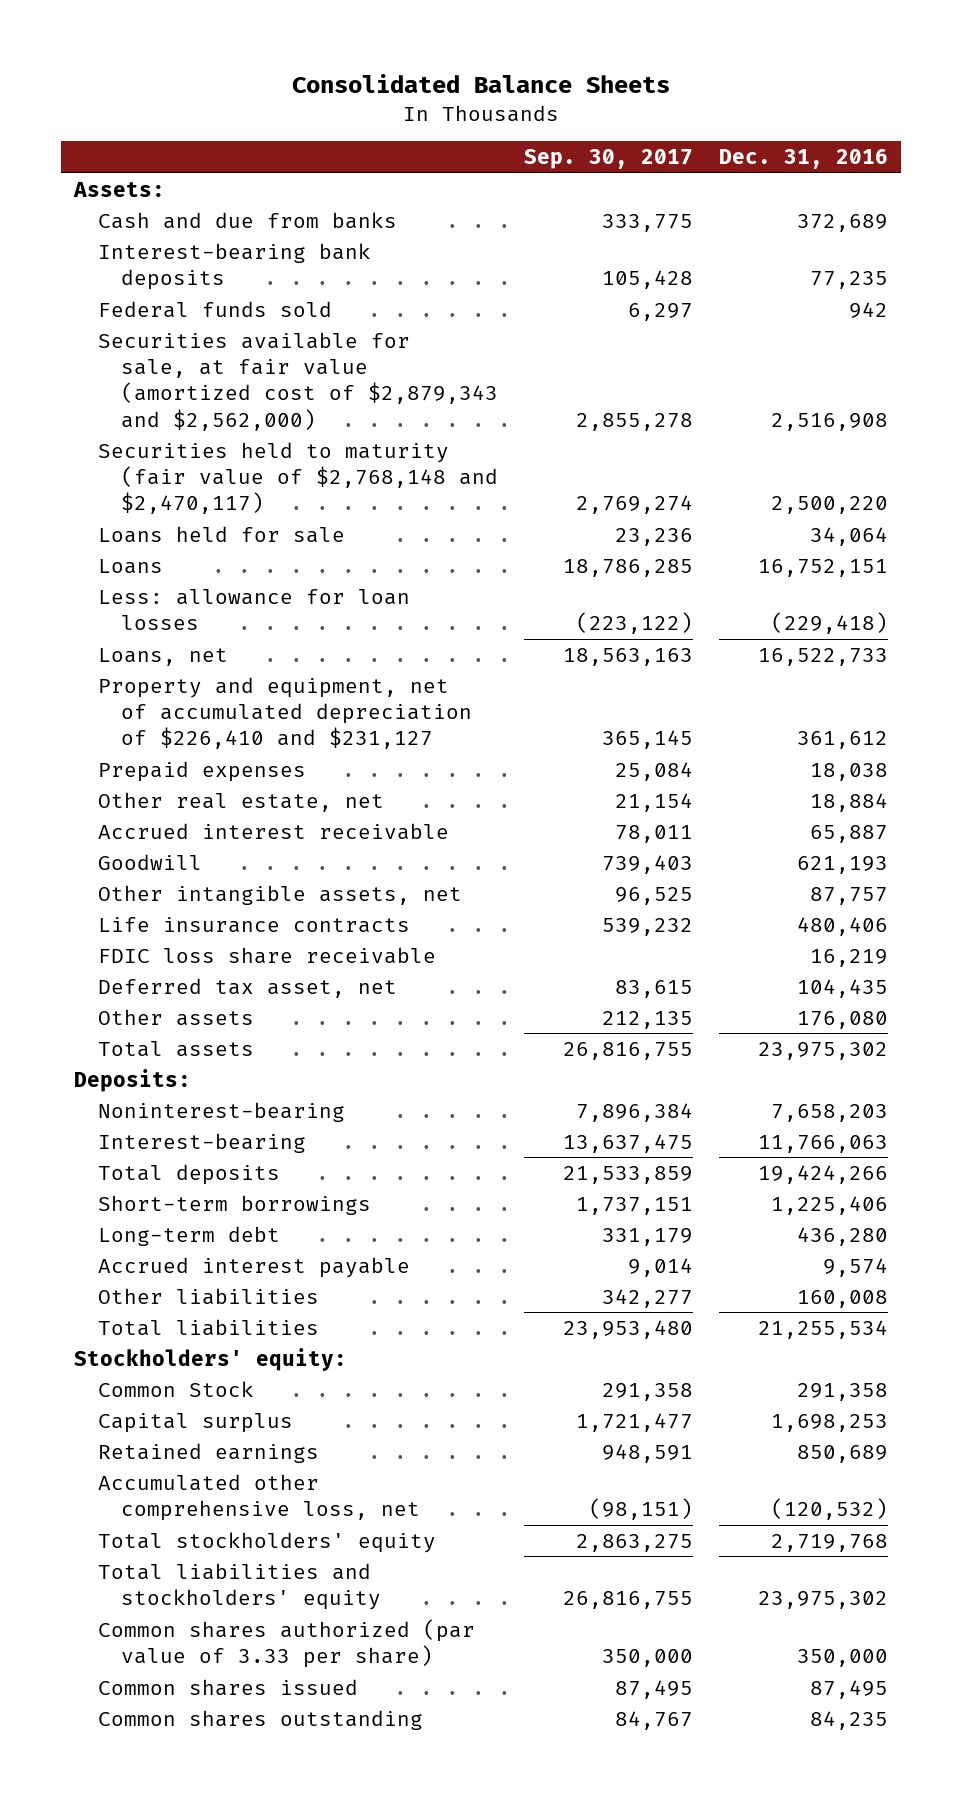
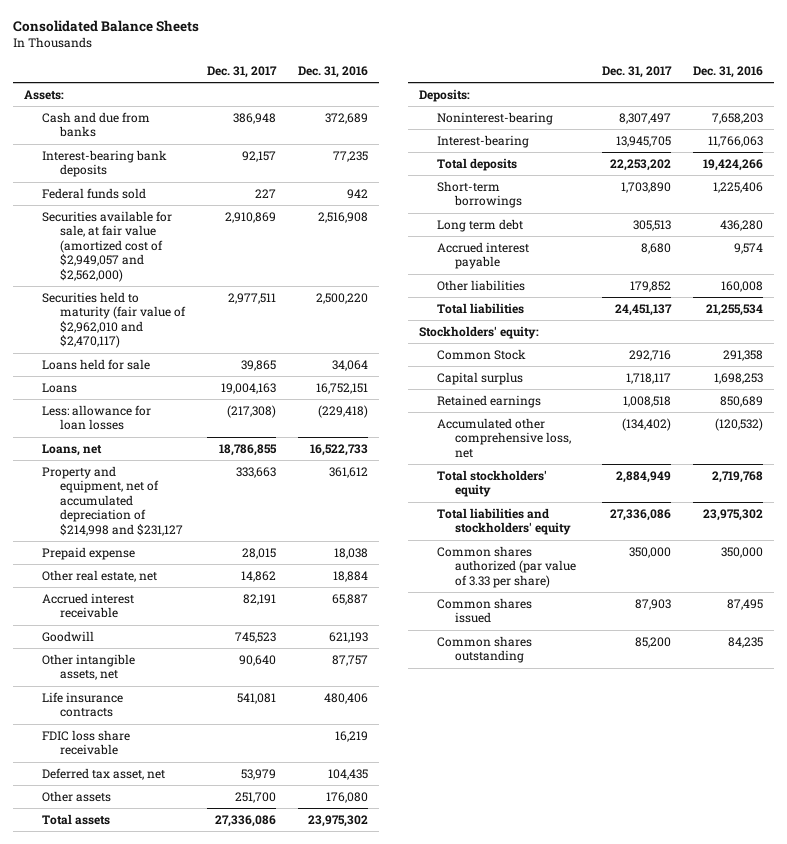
[523,149,693,170] Sep. 30, 2017 -> none
none -> [206,65,277,78] Dec. 31, 2017
[97,331,499,431] Securities available for sale, at fair value (amortized cost of $2,879,343 and $2,562,000) -> [41,210,172,282] Securities available for sale, at fair value (amortized cost of $2,949,057 and $2,562,000)
[97,441,499,515] Securities held to maturity (fair value of $2,768,148 and $2,470,117) -> [41,291,186,349] Securities held to maturity (fair value of $2,962,010 and $2,470,117)
[97,676,473,750] Property and equipment, net of accumulated depreciation of $226,410 and $231,127 -> [41,465,183,536] Property and equipment, net of accumulated depreciation of $214,998 and $231,127
[97,760,306,782] Prepaid expenses -> [41,546,135,560] Prepaid expense
[97,1225,280,1246] Long-term debt -> [437,218,524,232] Long term debt

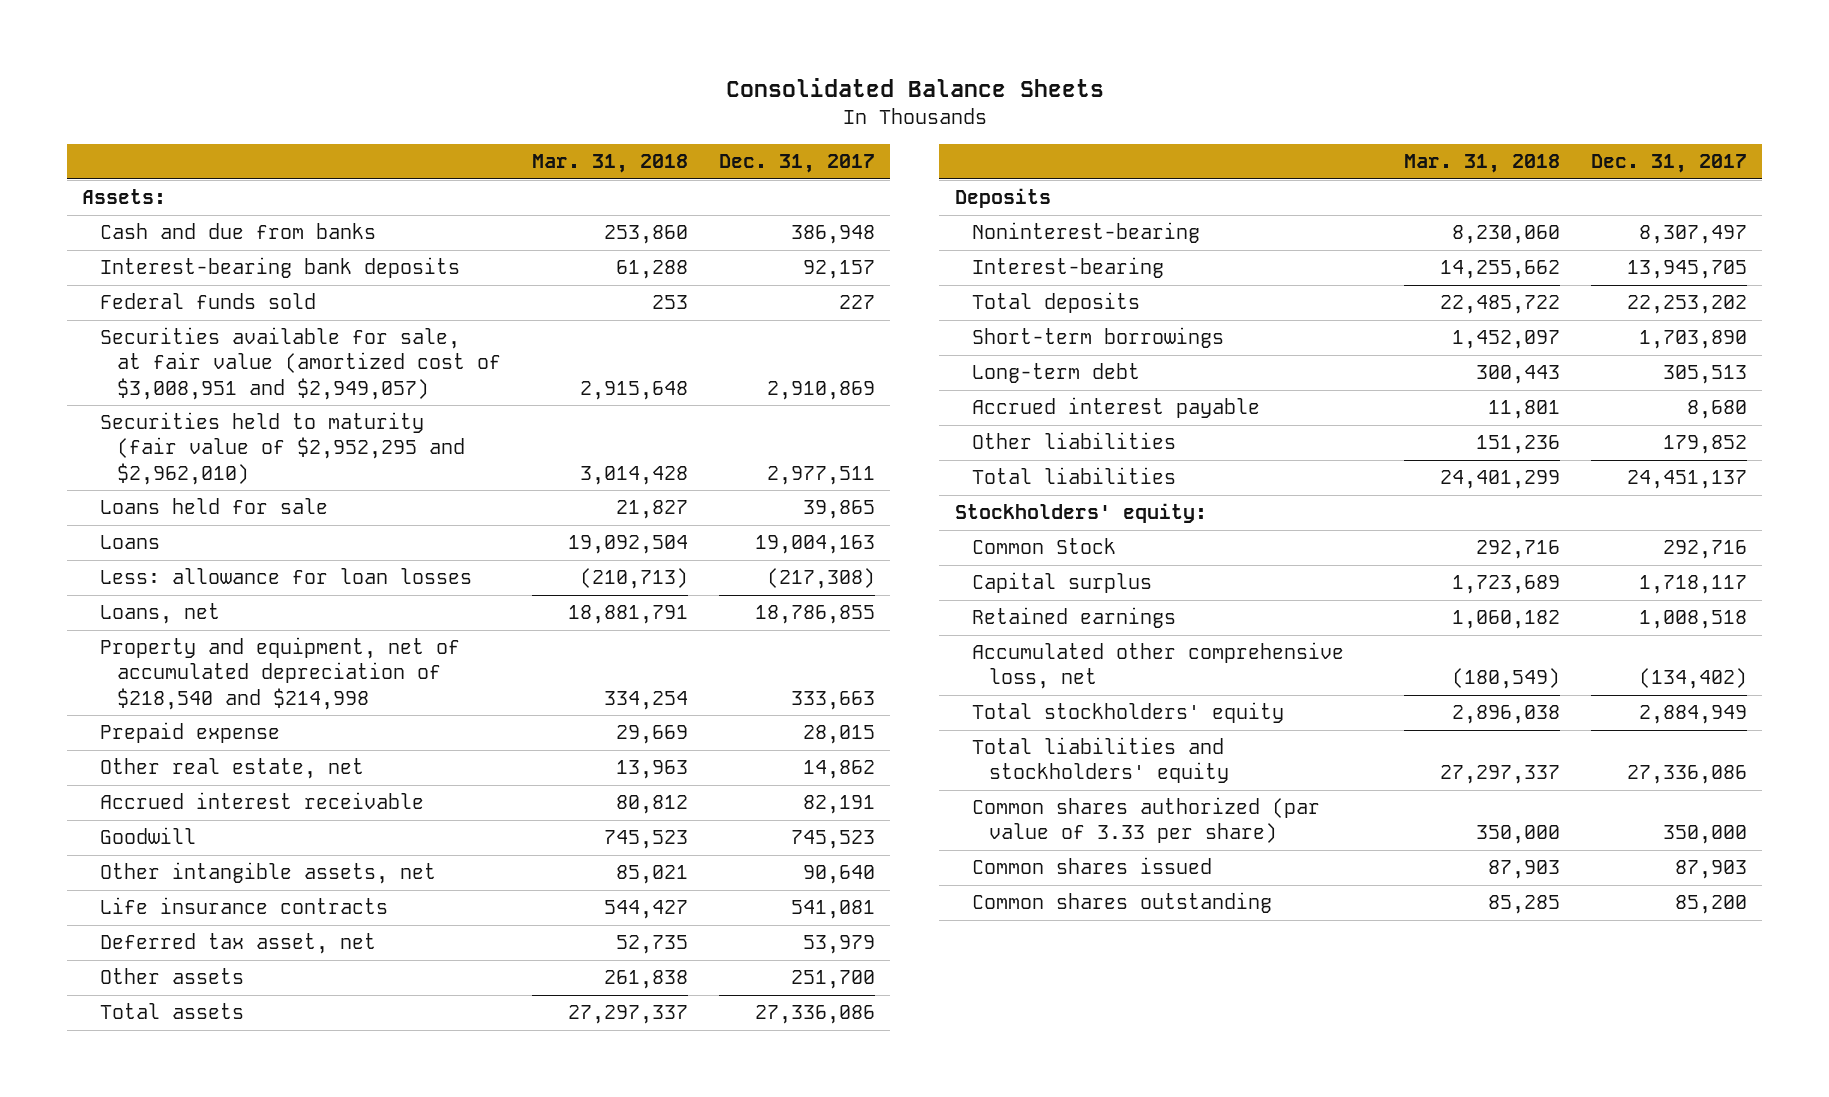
[297,65,368,78] Dec. 31, 2016 -> none
none -> [531,153,688,173] Mar. 31, 2018
[41,210,172,282] Securities available for sale, at fair value (amortized cost of $2,949,057 and $2,562,000) -> [99,327,501,400] Securities available for sale, at fair value (amortized cost of $3,008,951 and $2,949,057)
[41,291,186,349] Securities held to maturity (fair value of $2,962,010 and $2,470,117) -> [99,412,465,485] Securities held to maturity (fair value of $2,952,295 and $2,962,010)
[41,465,183,536] Property and equipment, net of accumulated depreciation of $214,998 and $231,127 -> [99,637,460,710] Property and equipment, net of accumulated depreciation of $218,540 and $214,998
[41,729,130,756] FDIC loss share receivable -> none
[419,88,471,102] Deposits: -> [954,188,1051,209] Deposits
[437,218,524,232] Long term debt -> [971,363,1140,384] Long-term debt

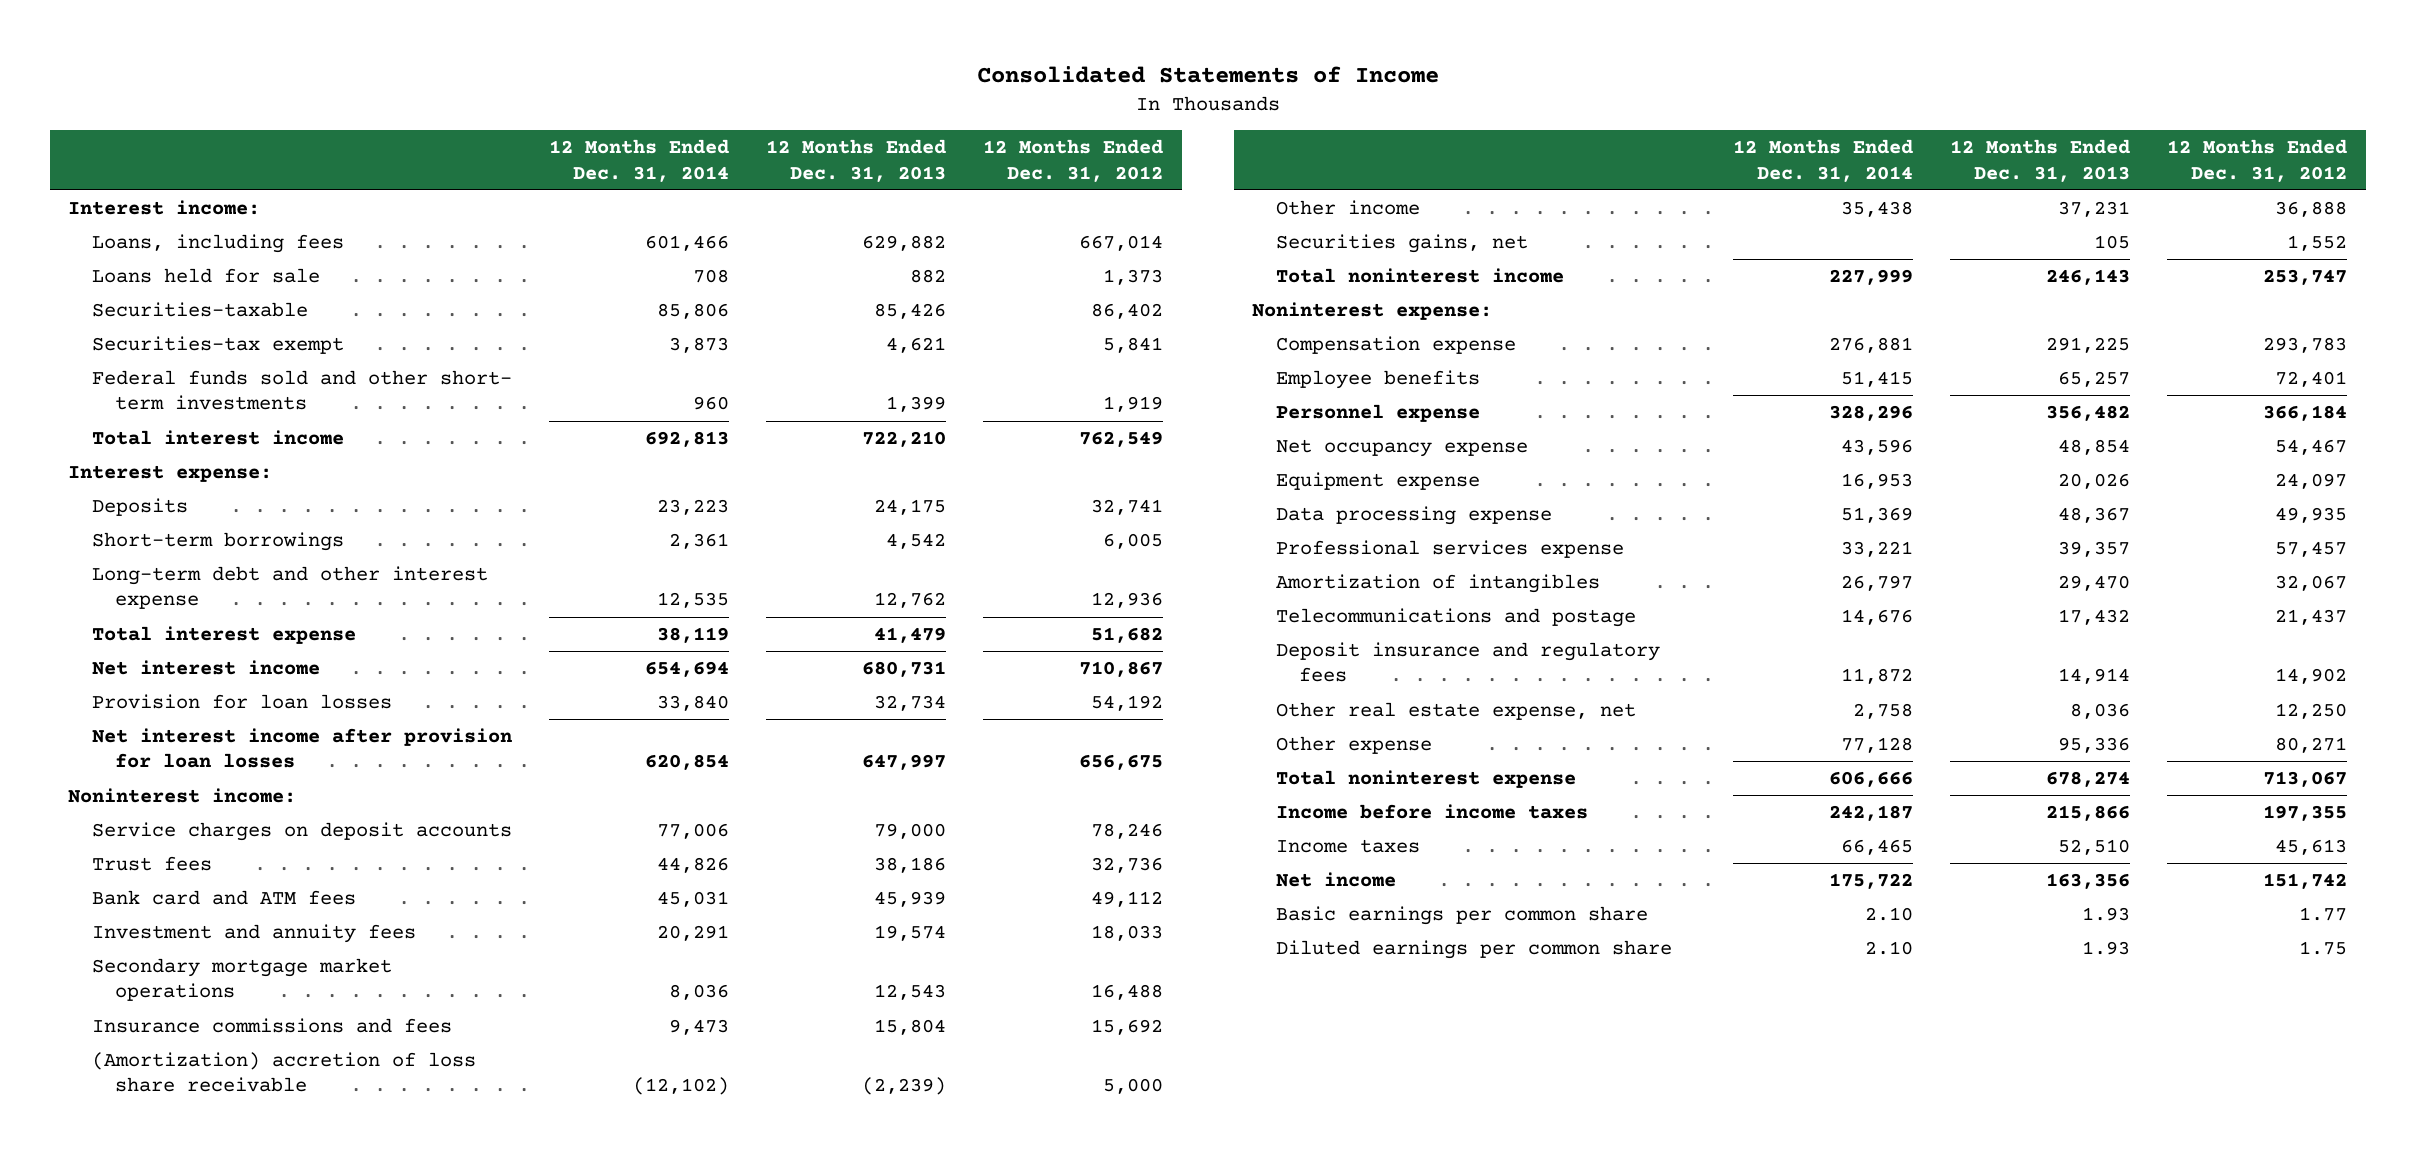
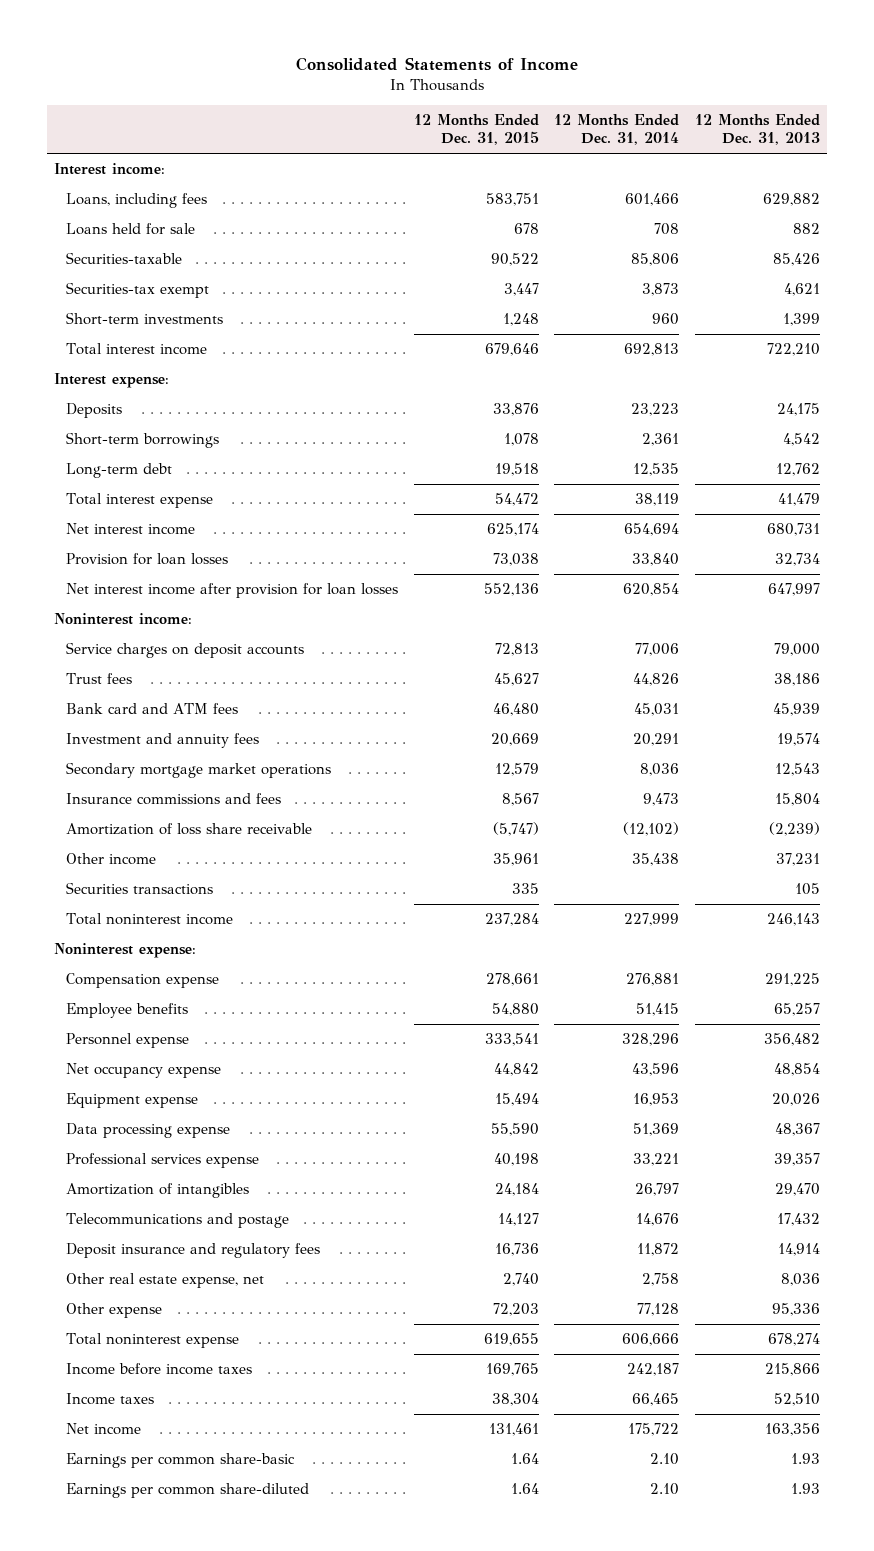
[983,139,1164,182] 12 Months Ended Dec. 31, 2012 -> none
none -> [413,113,539,146] 12 Months Ended Dec. 31, 2015
[91,369,512,411] Federal funds sold and other short- term investments -> [66,312,224,326] Short-term investments
[91,565,488,610] Long-term debt and other interest expense -> [66,463,173,479] Long-term debt
[91,1051,476,1093] (Amortization) accretion of loss share receivable -> [66,823,313,836] Amortization of loss share receivable
[1275,233,1528,253] Securities gains, net -> [66,882,214,896] Securities transactions
[1275,905,1648,925] Basic earnings per common share -> [66,1453,296,1469] Earnings per common share-basic
[1275,939,1672,959] Diluted earnings per common share -> [66,1483,310,1499] Earnings per common share-diluted

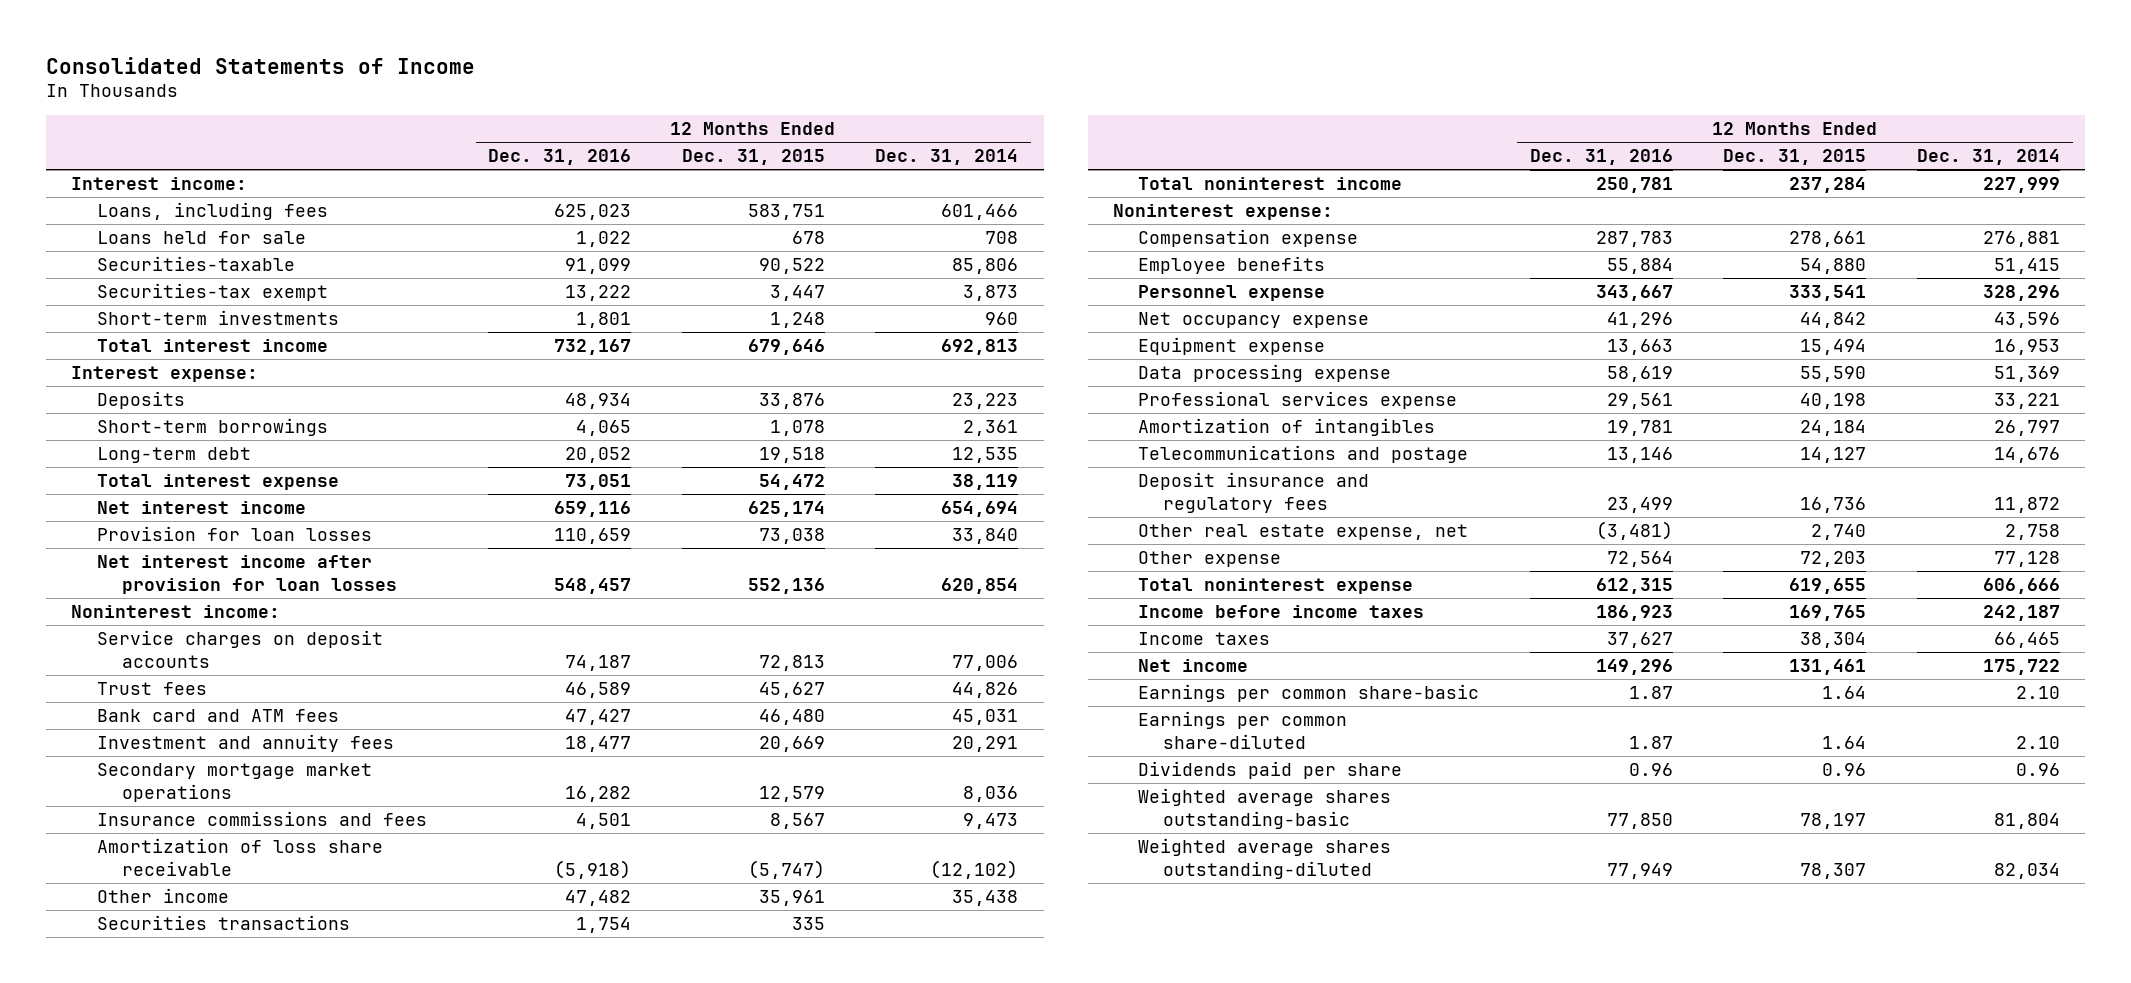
[694,113,820,146] 12 Months Ended Dec. 31, 2013 -> none
none -> [488,148,632,165] Dec. 31, 2016
none -> [1138,760,1403,779] Dividends paid per share
none -> [1138,787,1392,829] Weighted average shares outstanding-basic
none -> [1138,837,1392,879] Weighted average shares outstanding-diluted

